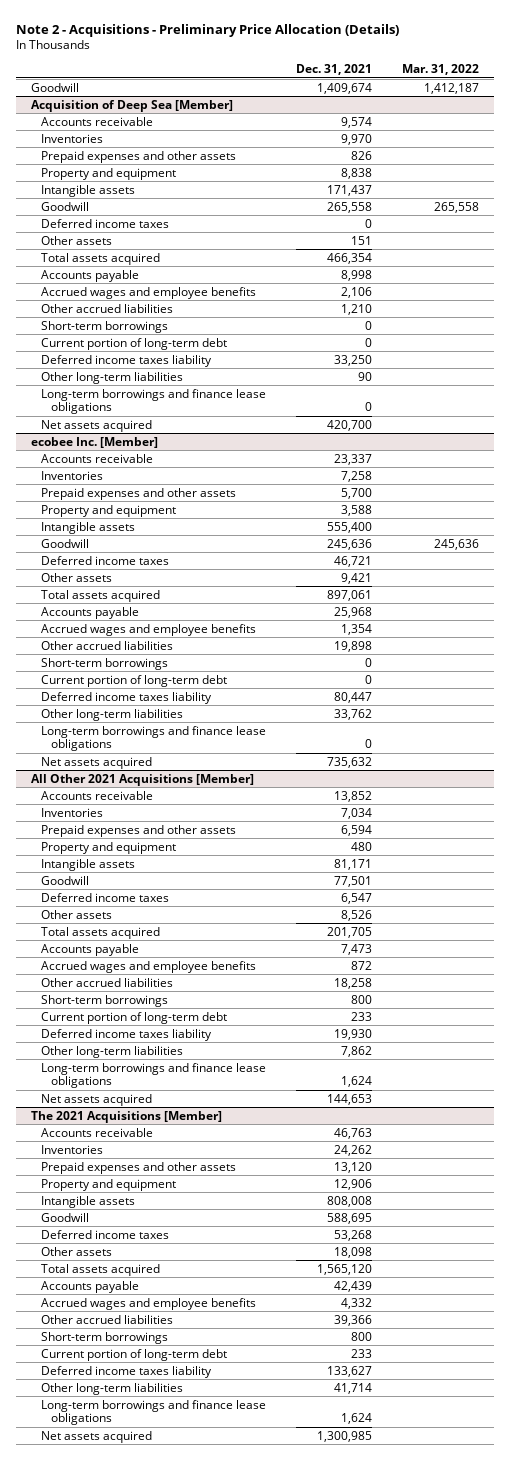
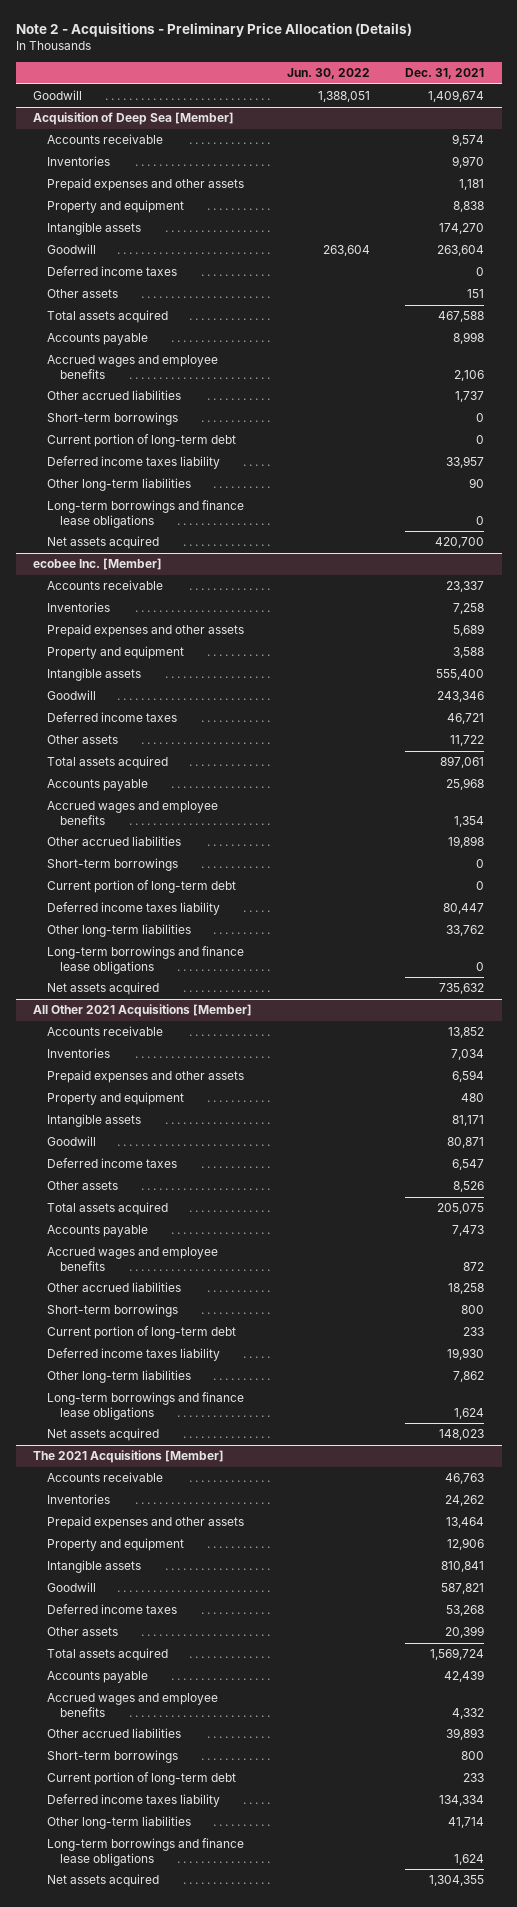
[402,64,480,76] Mar. 31, 2022 -> none
none -> [287,68,371,80] Jun. 30, 2022
[351,150,373,160] 826 -> [459,179,485,191] 1,181
[327,184,373,196] 171,437 -> [439,223,485,235] 174,270
[327,201,373,213] 265,558 -> [437,245,485,257] 263,604
[327,252,373,264] 466,354 -> [438,311,485,323] 467,588
[341,303,373,315] 1,210 -> [455,391,485,403] 1,737
[334,354,373,366] 33,250 -> [446,456,485,469] 33,957
[341,487,373,499] 5,700 -> [453,624,485,637] 5,689
[327,538,373,550] 245,636 -> [437,691,485,703] 243,346
[341,572,373,584] 9,421 -> [450,735,485,747] 11,722
[334,875,373,887] 77,501 -> [447,1137,485,1149] 80,871
[327,926,373,938] 201,705 -> [437,1203,485,1215] 205,075
[327,1093,373,1105] 144,653 -> [439,1429,485,1441] 148,023
[334,1161,373,1173] 13,120 -> [446,1517,485,1529] 13,464
[327,1195,373,1207] 808,008 -> [441,1561,485,1573] 810,841
[327,1212,373,1224] 588,695 -> [441,1583,485,1595] 587,821
[334,1246,373,1258] 18,098 -> [445,1626,485,1639] 20,399
[317,1263,373,1275] 1,565,120 -> [430,1648,485,1661] 1,569,724
[334,1314,373,1326] 39,366 -> [446,1728,485,1741] 39,893
[327,1365,373,1377] 133,627 -> [439,1795,485,1807] 134,334
[317,1430,373,1442] 1,300,985 -> [429,1875,485,1887] 1,304,355

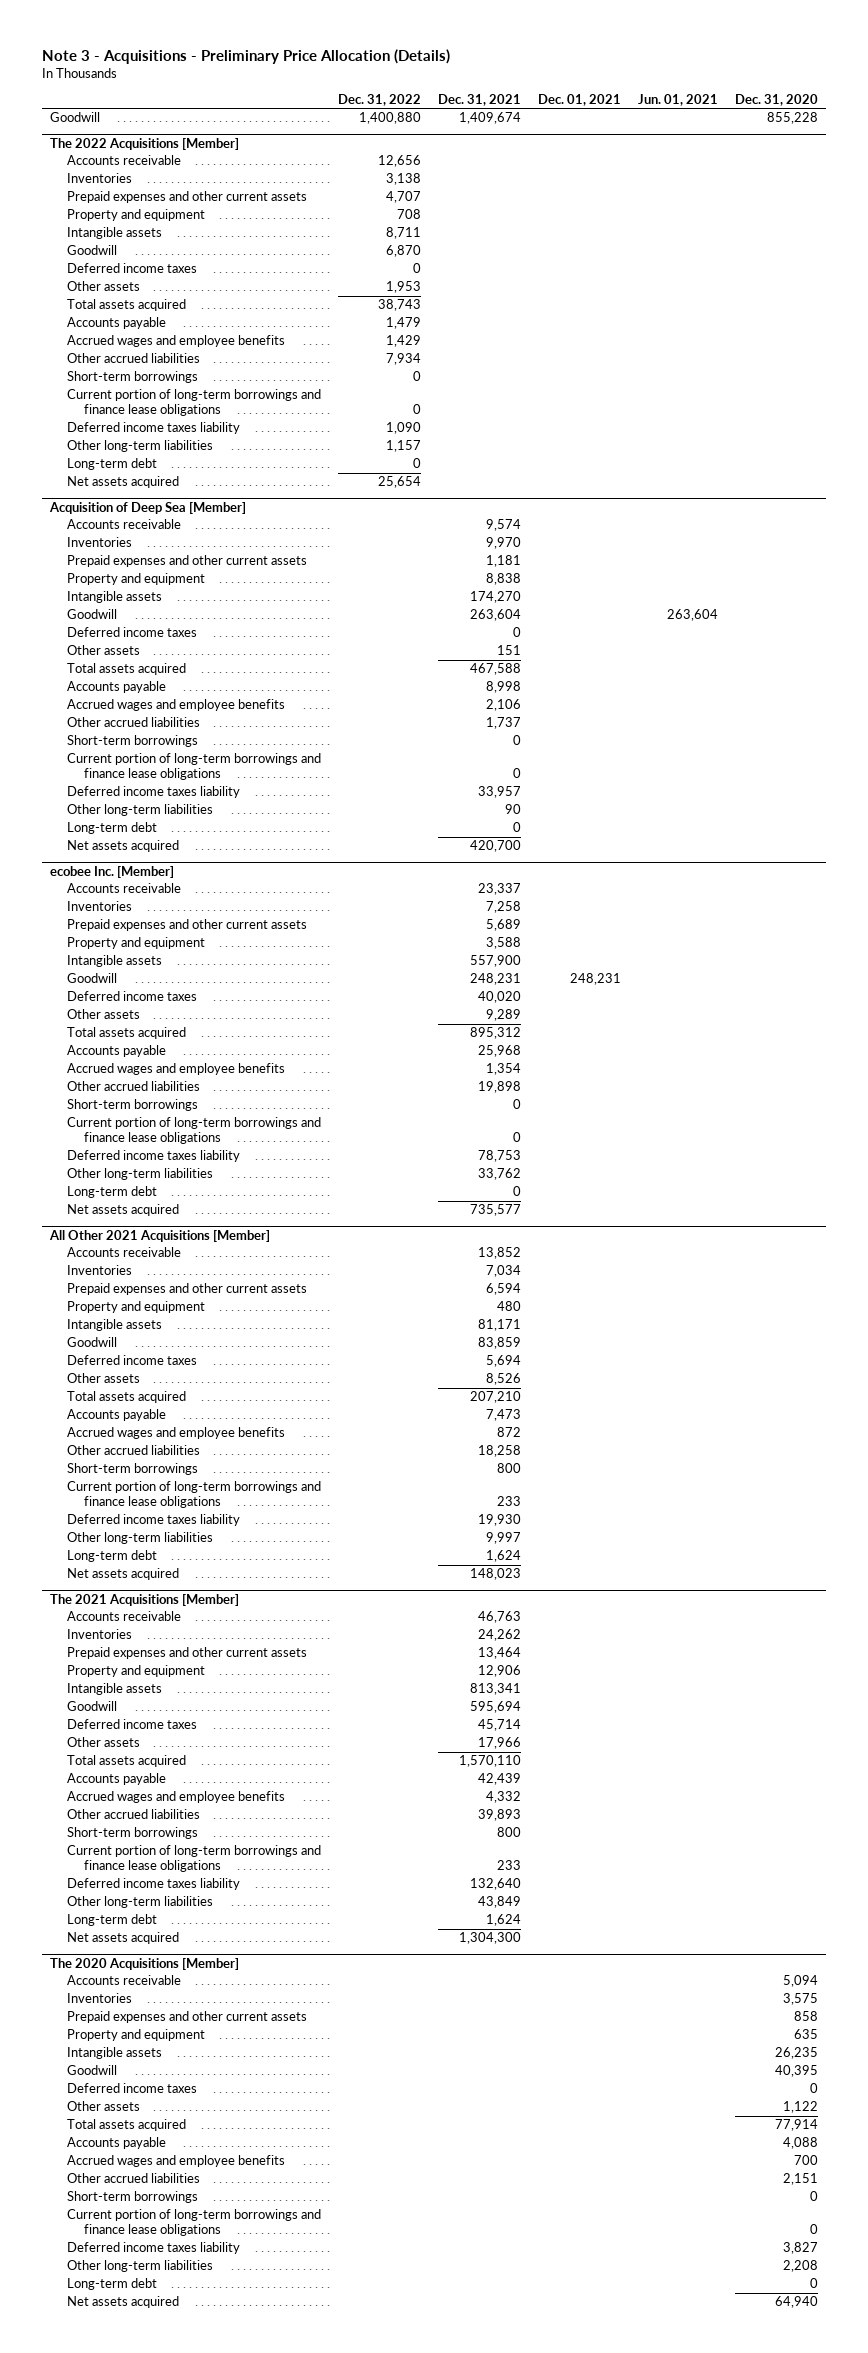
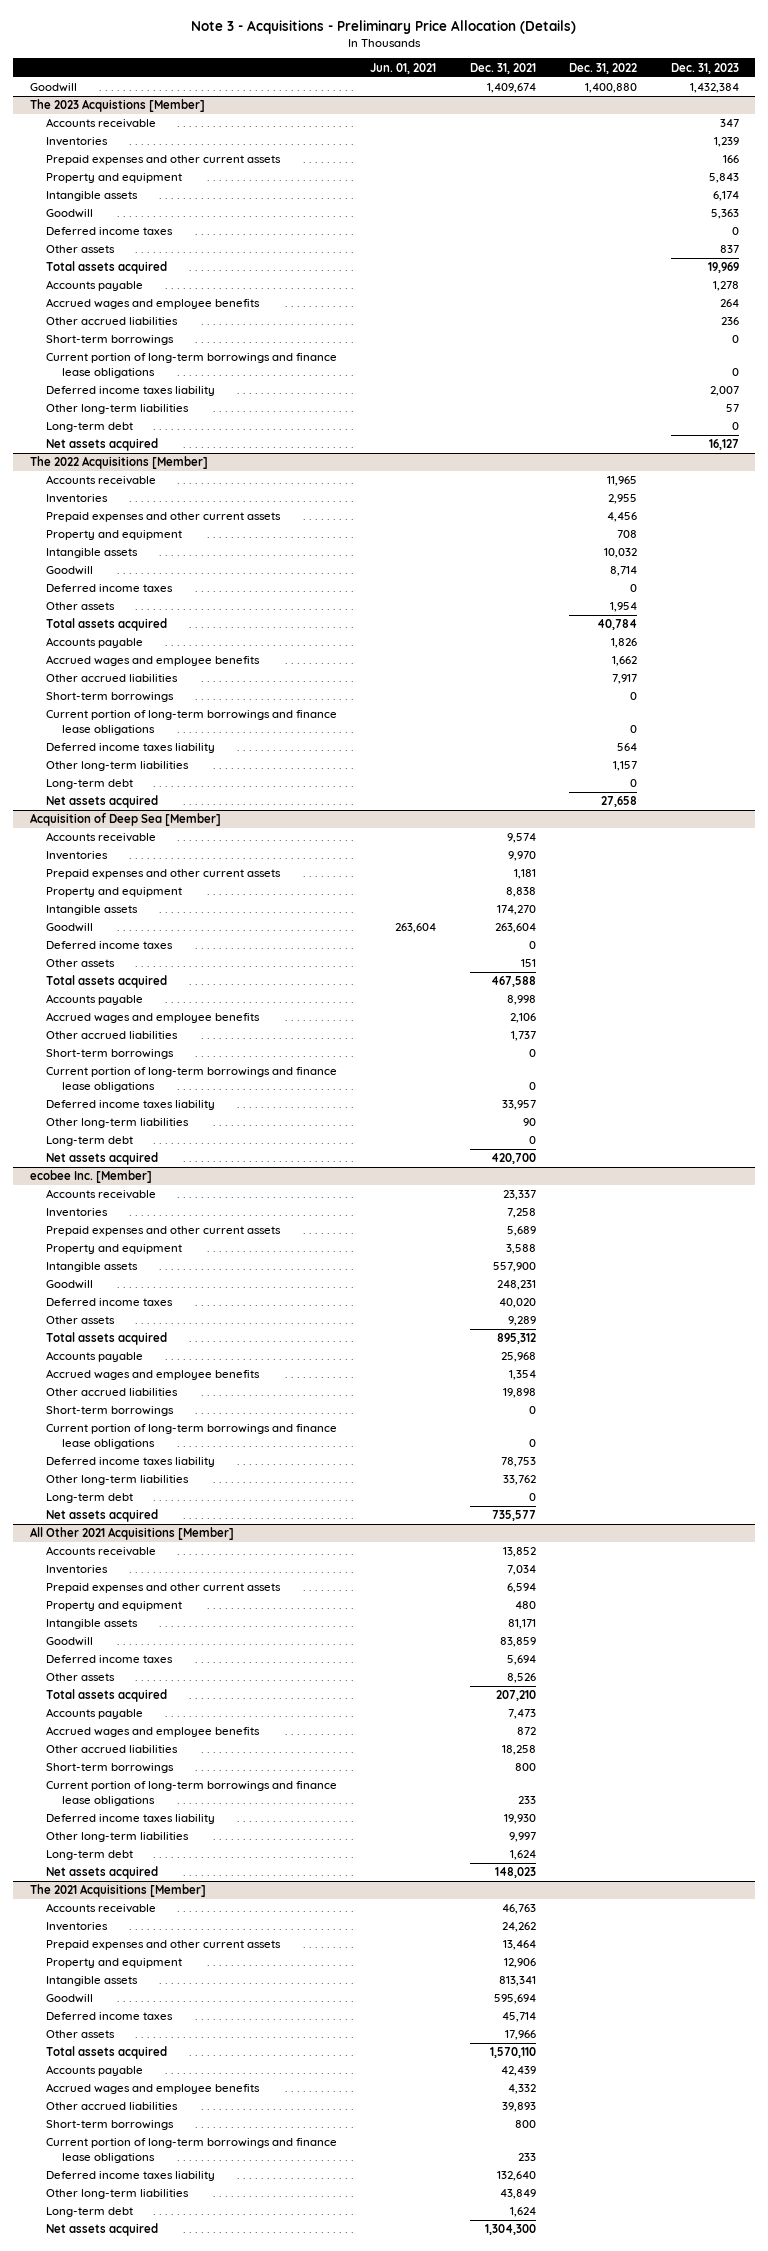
[537,93,621,106] Dec. 01, 2021 -> none
[734,93,818,106] Dec. 31, 2020 -> none
none -> [670,62,739,74] Dec. 31, 2023
none -> [29,99,205,113] The 2023 Acquistions [Member]
none -> [46,118,157,129] Accounts receivable
none -> [46,137,109,147] Inventories
none -> [46,155,282,166] Prepaid expenses and other current assets
none -> [46,173,183,184] Property and equipment
none -> [46,191,139,202] Intangible assets
none -> [46,209,94,219] Goodwill
none -> [46,227,174,236] Deferred income taxes
none -> [46,245,116,254] Other assets
none -> [46,261,168,275] Total assets acquired
none -> [46,280,144,292] Accounts payable
none -> [46,298,261,310] Accrued wages and employee benefits
none -> [46,317,179,326] Other accrued liabilities
none -> [46,335,175,346] Short-term borrowings
none -> [46,353,338,379] Current portion of long-term borrowings and finance lease obligations
none -> [46,386,216,397] Deferred income taxes liability
none -> [46,404,190,415] Other long-term liabilities
none -> [46,422,134,433] Long-term debt
none -> [46,438,159,452] Net assets acquired
[378,155,422,168] 12,656 -> [607,476,638,487] 11,965
[386,173,422,186] 3,138 -> [608,494,638,505] 2,955
[386,191,422,204] 4,707 -> [607,512,638,523] 4,456
[386,227,422,240] 8,711 -> [604,548,638,559] 10,032
[386,245,422,258] 6,870 -> [610,566,638,577] 8,714
[386,281,422,294] 1,953 -> [610,602,638,613] 1,954
[378,299,422,312] 38,743 -> [597,619,638,631] 40,784
[386,317,422,330] 1,479 -> [611,638,638,649] 1,826
[386,335,422,348] 1,429 -> [612,656,638,667] 1,662
[386,353,422,366] 7,934 -> [612,674,638,685] 7,917
[386,422,422,435] 1,090 -> [617,743,638,752] 564
[378,476,422,489] 25,654 -> [601,796,638,808] 27,658
[49,1957,239,1970] The 2020 Acquisitions [Member] -> none
[67,1975,182,1986] Accounts receivable -> none
[67,1993,133,2004] Inventories -> none
[67,2011,308,2024] Prepaid expenses and other current assets -> none
[67,2029,206,2042] Property and equipment -> none
[67,2047,163,2060] Intangible assets -> none
[67,2065,118,2076] Goodwill -> none
[67,2083,198,2094] Deferred income taxes -> none
[67,2101,141,2112] Other assets -> none
[67,2119,187,2132] Total assets acquired -> none
[67,2137,167,2150] Accounts payable -> none
[67,2155,286,2168] Accrued wages and employee benefits -> none
[67,2173,201,2184] Other accrued liabilities -> none
[67,2191,199,2204] Short-term borrowings -> none
[67,2209,322,2237] Current portion of long-term borrowings and finance lease obligations -> none
[67,2242,241,2255] Deferred income taxes liability -> none
[67,2260,214,2273] Other long-term liabilities -> none
[67,2278,158,2291] Long-term debt -> none
[67,2296,180,2309] Net assets acquired -> none

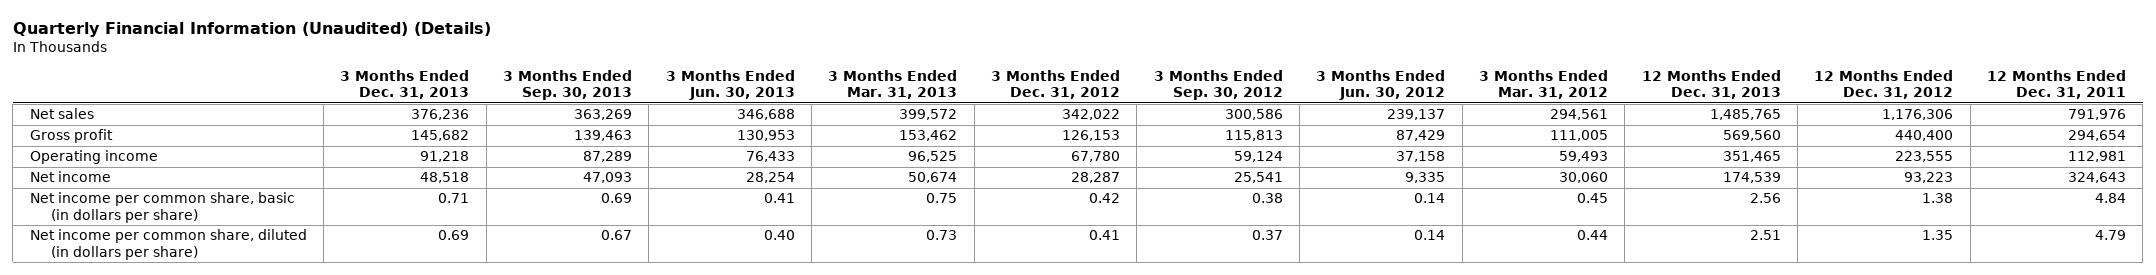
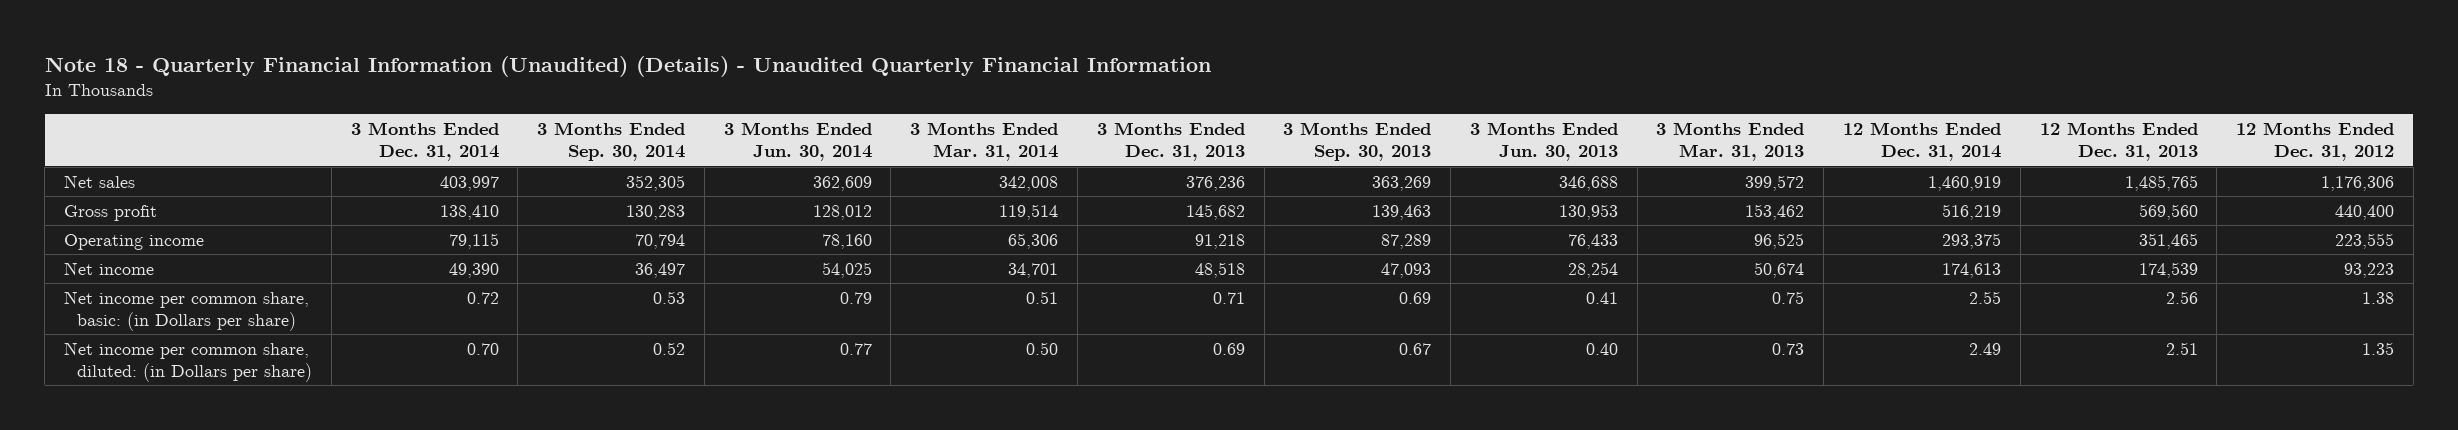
[12,21,491,37] Quarterly Financial Information (Unaudited) (Details) -> [44,56,1211,78] Note 18 - Quarterly Financial Information (Unaudited) (Details) - Unaudited Quarterly Financial Information
[991,69,1121,100] 3 Months Ended Dec. 31, 2012 -> none
[1153,69,1283,101] 3 Months Ended Sep. 30, 2012 -> none
[1316,69,1446,101] 3 Months Ended Jun. 30, 2012 -> none
[1479,69,1609,100] 3 Months Ended Mar. 31, 2012 -> none
[1987,69,2127,100] 12 Months Ended Dec. 31, 2011 -> none
none -> [350,121,499,161] 3 Months Ended Dec. 31, 2014
none -> [537,121,686,161] 3 Months Ended Sep. 30, 2014
none -> [723,121,872,161] 3 Months Ended Jun. 30, 2014
none -> [910,121,1059,161] 3 Months Ended Mar. 31, 2014
none -> [1843,121,2002,161] 12 Months Ended Dec. 31, 2014
[29,192,295,223] Net income per common share, basic (in dollars per share) -> [64,290,310,331] Net income per common share, basic: (in Dollars per share)
[29,229,307,260] Net income per common share, diluted (in dollars per share) -> [64,341,313,382] Net income per common share, diluted: (in Dollars per share)

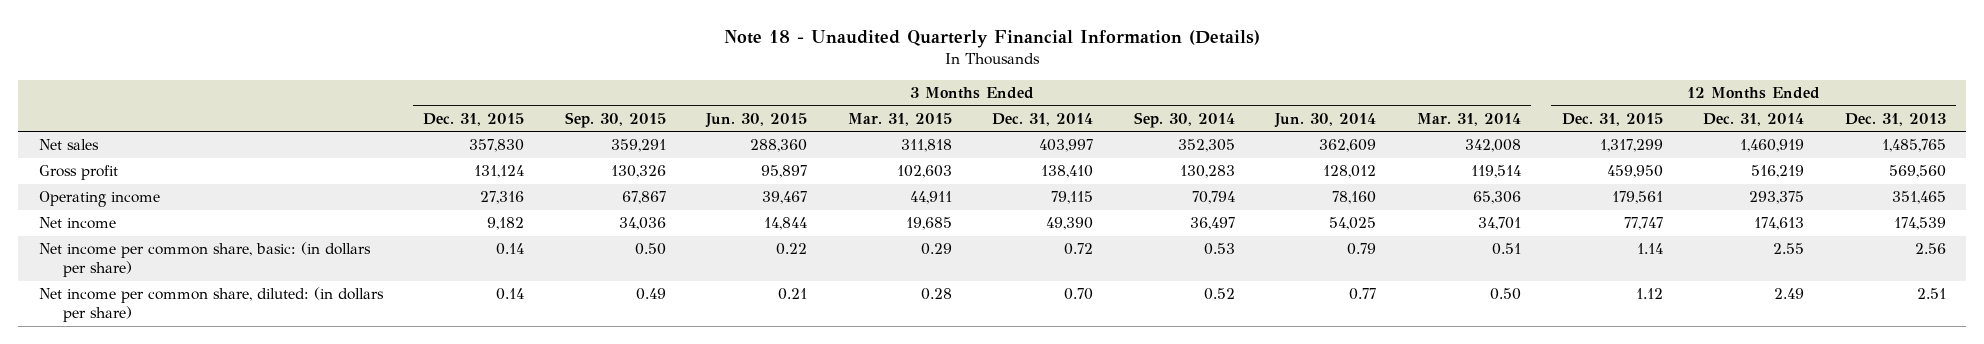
[44,56,1211,78] Note 18 - Quarterly Financial Information (Unaudited) (Details) - Unaudited Quarterly Financial Information -> [724,29,1261,48] Note 18 - Unaudited Quarterly Financial Information (Details)
[1096,121,1245,161] 3 Months Ended Dec. 31, 2013 -> none
[1283,121,1432,161] 3 Months Ended Sep. 30, 2013 -> none
[1469,121,1618,161] 3 Months Ended Jun. 30, 2013 -> none
[1656,121,1805,161] 3 Months Ended Mar. 31, 2013 -> none
[2236,121,2395,161] 12 Months Ended Dec. 31, 2012 -> none
none -> [423,112,525,126] Dec. 31, 2015
none -> [564,111,666,128] Sep. 30, 2015
none -> [705,112,808,128] Jun. 30, 2015
none -> [847,112,952,126] Mar. 31, 2015
none -> [1561,112,1663,126] Dec. 31, 2015
[64,290,310,331] Net income per common share, basic: (in Dollars per share) -> [38,242,371,278] Net income per common share, basic: (in dollars per share)
[64,341,313,382] Net income per common share, diluted: (in Dollars per share) -> [38,287,384,323] Net income per common share, diluted: (in dollars per share)

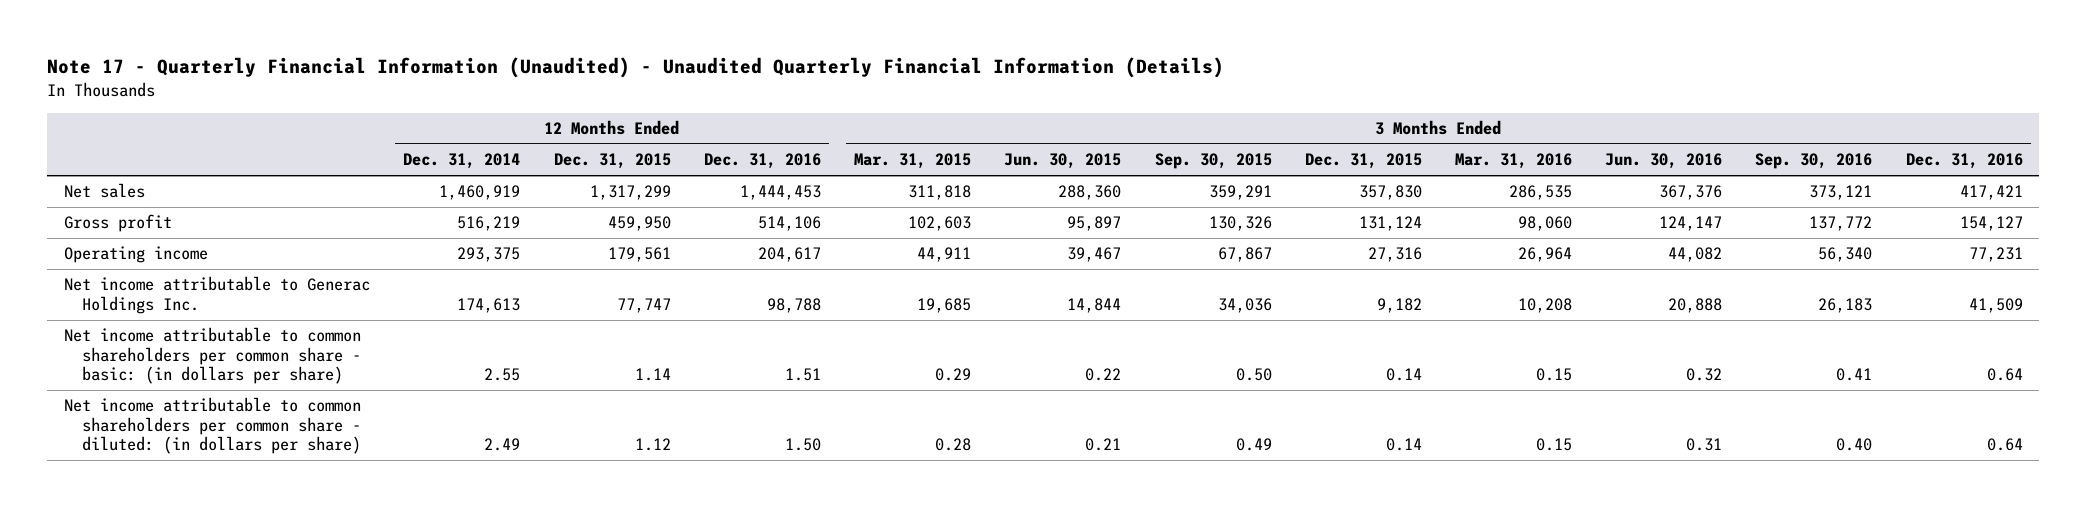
[724,29,1261,48] Note 18 - Unaudited Quarterly Financial Information (Details) -> [47,57,1225,79] Note 17 - Quarterly Financial Information (Unaudited) - Unaudited Quarterly Financial Information (Details)
[992,112,1094,126] Dec. 31, 2014 -> none
[1133,111,1235,128] Sep. 30, 2014 -> none
[1274,112,1377,128] Jun. 30, 2014 -> none
[1416,112,1521,126] Mar. 31, 2014 -> none
[1844,112,1946,126] Dec. 31, 2013 -> none
none -> [703,153,821,170] Dec. 31, 2016
none -> [1455,153,1573,170] Mar. 31, 2016
none -> [1605,153,1723,170] Jun. 30, 2016
none -> [1755,153,1873,170] Sep. 30, 2016
none -> [1905,153,2023,170] Dec. 31, 2016
[38,217,116,230] Net income -> [64,276,371,314] Net income attributable to Generac Holdings Inc.
[38,242,371,278] Net income per common share, basic: (in dollars per share) -> [64,327,362,385] Net income attributable to common shareholders per common share - basic: (in dollars per share)
[38,287,384,323] Net income per common share, diluted: (in dollars per share) -> [64,397,362,455] Net income attributable to common shareholders per common share - diluted: (in dollars per share)

